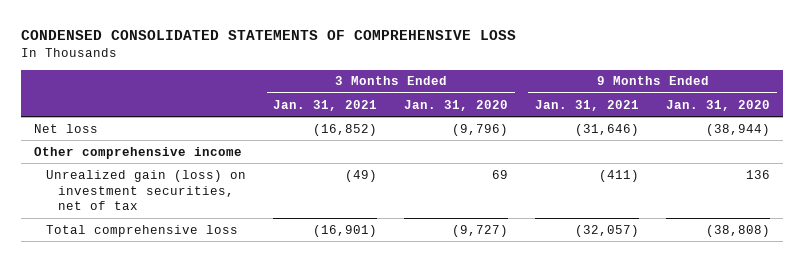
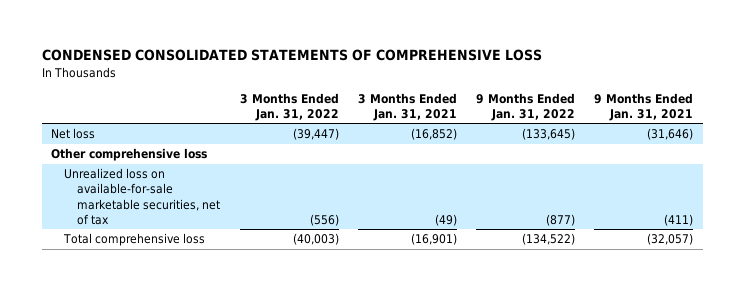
[404,99,509,111] Jan. 31, 2020 -> none
[666,99,771,111] Jan. 31, 2020 -> none
none -> [239,92,339,122] 3 Months Ended Jan. 31, 2022
none -> [475,92,575,122] 9 Months Ended Jan. 31, 2022
[34,146,243,159] Other comprehensive income -> [51,148,208,162] Other comprehensive loss
[46,169,247,211] Unrealized gain (loss) on investment securities, net of tax -> [64,168,221,225] Unrealized loss on available-for-sale marketable securities, net of tax

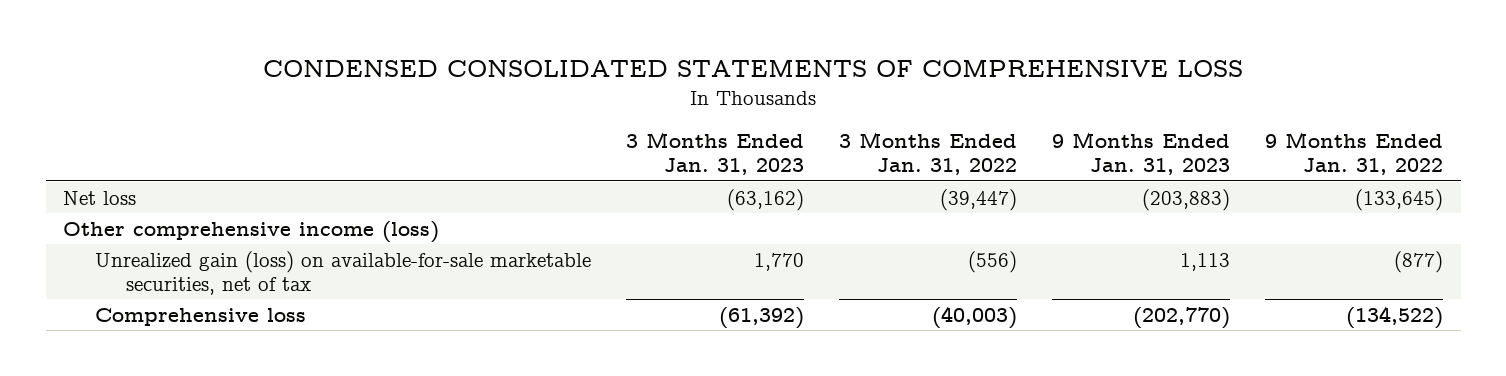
[357,92,457,122] 3 Months Ended Jan. 31, 2021 -> none
[594,92,694,122] 9 Months Ended Jan. 31, 2021 -> none
none -> [625,132,804,176] 3 Months Ended Jan. 31, 2023
none -> [1051,132,1230,176] 9 Months Ended Jan. 31, 2023
[51,148,208,162] Other comprehensive loss -> [63,220,440,243] Other comprehensive income (loss)
[64,168,221,225] Unrealized loss on available-for-sale marketable securities, net of tax -> [94,250,591,295] Unrealized gain (loss) on available-for-sale marketable securities, net of tax
[63,233,206,247] Total comprehensive loss -> [94,307,306,326] Comprehensive loss

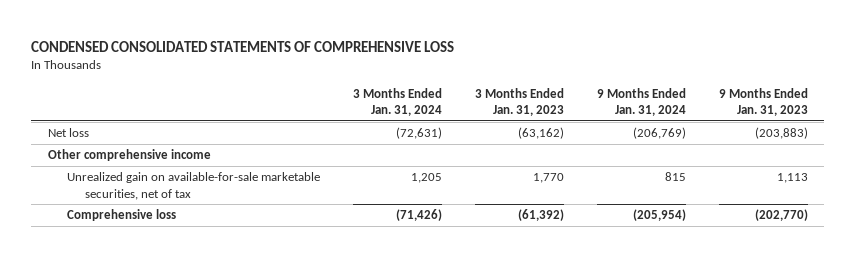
[838,132,1017,176] 3 Months Ended Jan. 31, 2022 -> none
[1265,132,1444,176] 9 Months Ended Jan. 31, 2022 -> none
none -> [352,87,442,116] 3 Months Ended Jan. 31, 2024
none -> [596,87,686,116] 9 Months Ended Jan. 31, 2024
[63,220,440,243] Other comprehensive income (loss) -> [47,149,211,162] Other comprehensive income
[94,250,591,295] Unrealized gain (loss) on available-for-sale marketable securities, net of tax -> [66,172,320,200] Unrealized gain on available-for-sale marketable securities, net of tax

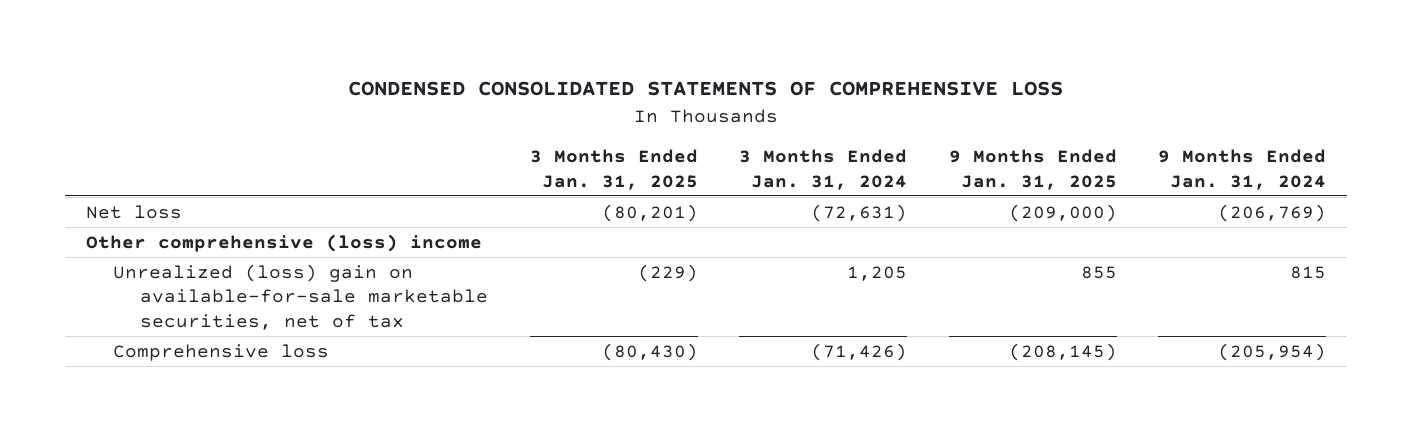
[474,87,564,116] 3 Months Ended Jan. 31, 2023 -> none
[718,87,808,116] 9 Months Ended Jan. 31, 2023 -> none
none -> [529,148,698,190] 3 Months Ended Jan. 31, 2025
none -> [948,148,1117,190] 9 Months Ended Jan. 31, 2025
[47,149,211,162] Other comprehensive income -> [85,233,482,252] Other comprehensive (loss) income
[66,172,320,200] Unrealized gain on available-for-sale marketable securities, net of tax -> [112,263,489,331] Unrealized (loss) gain on available-for-sale marketable securities, net of tax

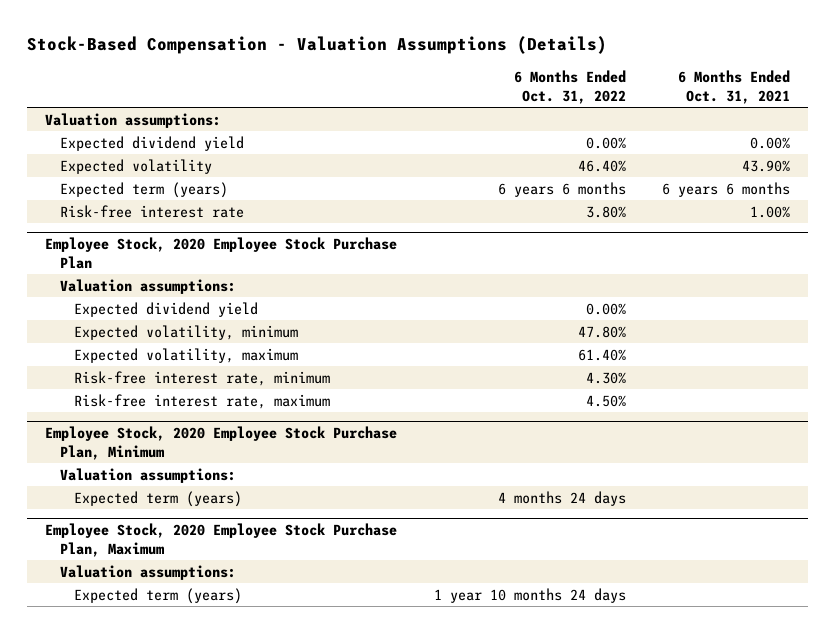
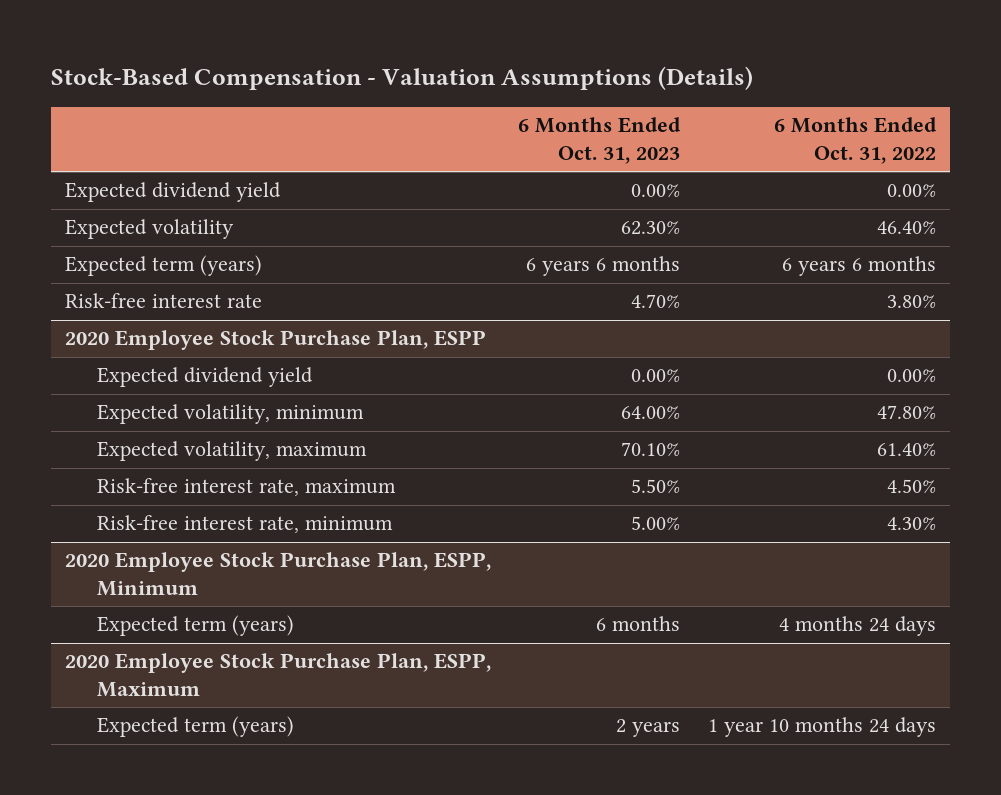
[677,69,790,104] 6 Months Ended Oct. 31, 2021 -> none
none -> [518,117,682,165] 6 Months Ended Oct. 31, 2023
[45,112,222,128] Valuation assumptions: -> none
[59,278,236,294] Valuation assumptions: -> none
[45,237,398,269] Employee Stock, 2020 Employee Stock Purchase Plan -> [64,330,486,351] 2020 Employee Stock Purchase Plan, ESPP
[74,370,331,386] Risk-free interest rate, minimum -> none
[59,467,236,483] Valuation assumptions: -> none
none -> [96,515,393,534] Risk-free interest rate, minimum
[45,426,398,460] Employee Stock, 2020 Employee Stock Purchase Plan, Minimum -> [64,552,491,597] 2020 Employee Stock Purchase Plan, ESPP, Minimum
[59,564,236,580] Valuation assumptions: -> none
[45,523,398,557] Employee Stock, 2020 Employee Stock Purchase Plan, Maximum -> [64,653,491,698] 2020 Employee Stock Purchase Plan, ESPP, Maximum

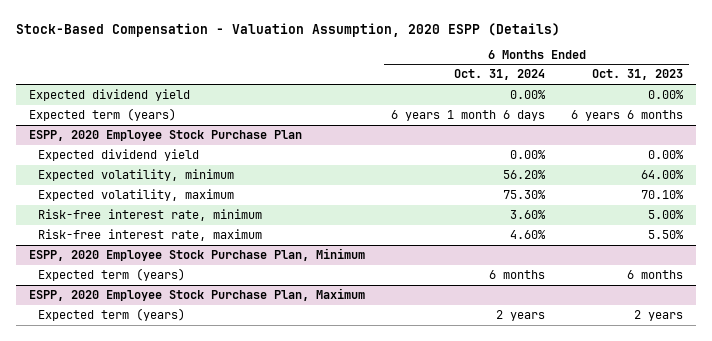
[50,65,753,90] Stock-Based Compensation - Valuation Assumptions (Details) -> [16,22,561,37] Stock-Based Compensation - Valuation Assumption, 2020 ESPP (Details)
[773,117,937,165] 6 Months Ended Oct. 31, 2022 -> none
none -> [453,69,545,81] Oct. 31, 2024
[64,219,234,240] Expected volatility -> none
[64,293,262,309] Risk-free interest rate -> none
[64,330,486,351] 2020 Employee Stock Purchase Plan, ESPP -> [29,129,303,141] ESPP, 2020 Employee Stock Purchase Plan
[96,478,396,497] Risk-free interest rate, maximum -> none
none -> [38,228,263,241] Risk-free interest rate, maximum
[64,552,491,597] 2020 Employee Stock Purchase Plan, ESPP, Minimum -> [29,247,366,261] ESPP, 2020 Employee Stock Purchase Plan, Minimum
[64,653,491,698] 2020 Employee Stock Purchase Plan, ESPP, Maximum -> [29,287,366,301] ESPP, 2020 Employee Stock Purchase Plan, Maximum

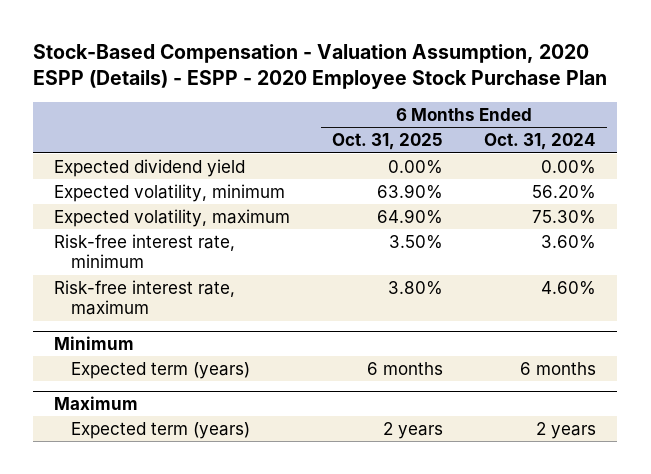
[16,22,561,37] Stock-Based Compensation - Valuation Assumption, 2020 ESPP (Details) -> [33,44,608,90] Stock-Based Compensation - Valuation Assumption, 2020 ESPP (Details) - ESPP - 2020 Employee Stock Purchase Plan
[591,69,683,81] Oct. 31, 2023 -> none
none -> [331,133,443,151] Oct. 31, 2025
[29,107,177,121] Expected term (years) -> none
[29,129,303,141] ESPP, 2020 Employee Stock Purchase Plan -> none
[38,148,200,161] Expected dividend yield -> none
[29,247,366,261] ESPP, 2020 Employee Stock Purchase Plan, Minimum -> none
none -> [54,335,135,350] Minimum
[29,287,366,301] ESPP, 2020 Employee Stock Purchase Plan, Maximum -> none
none -> [54,395,139,410] Maximum

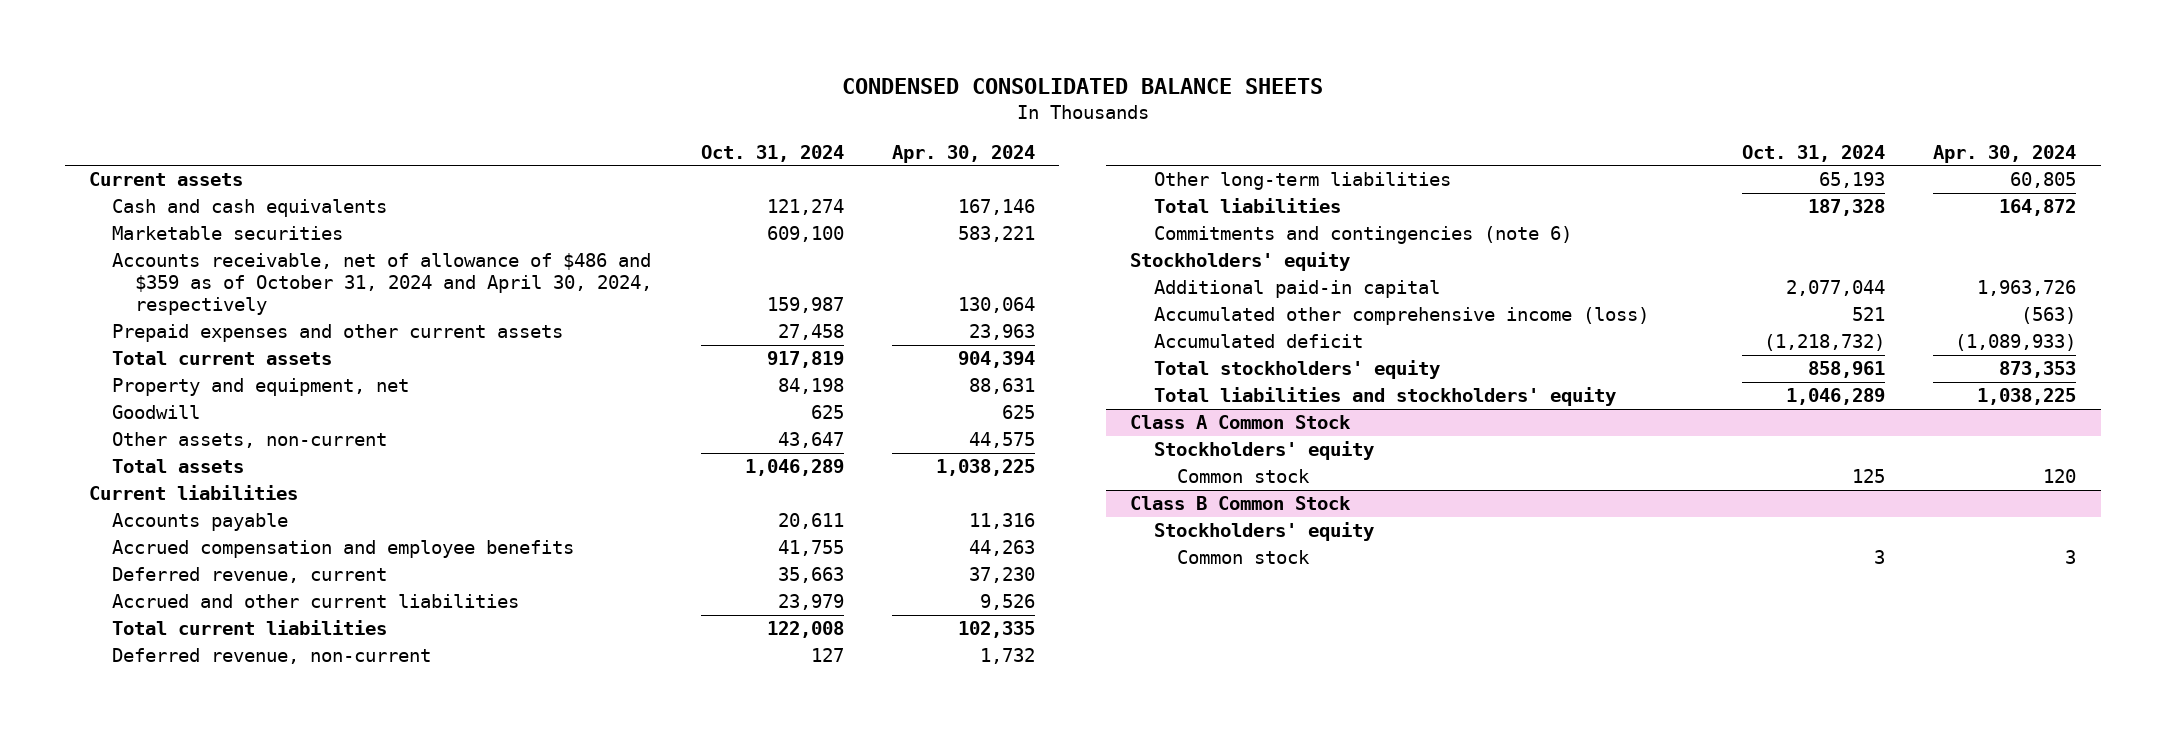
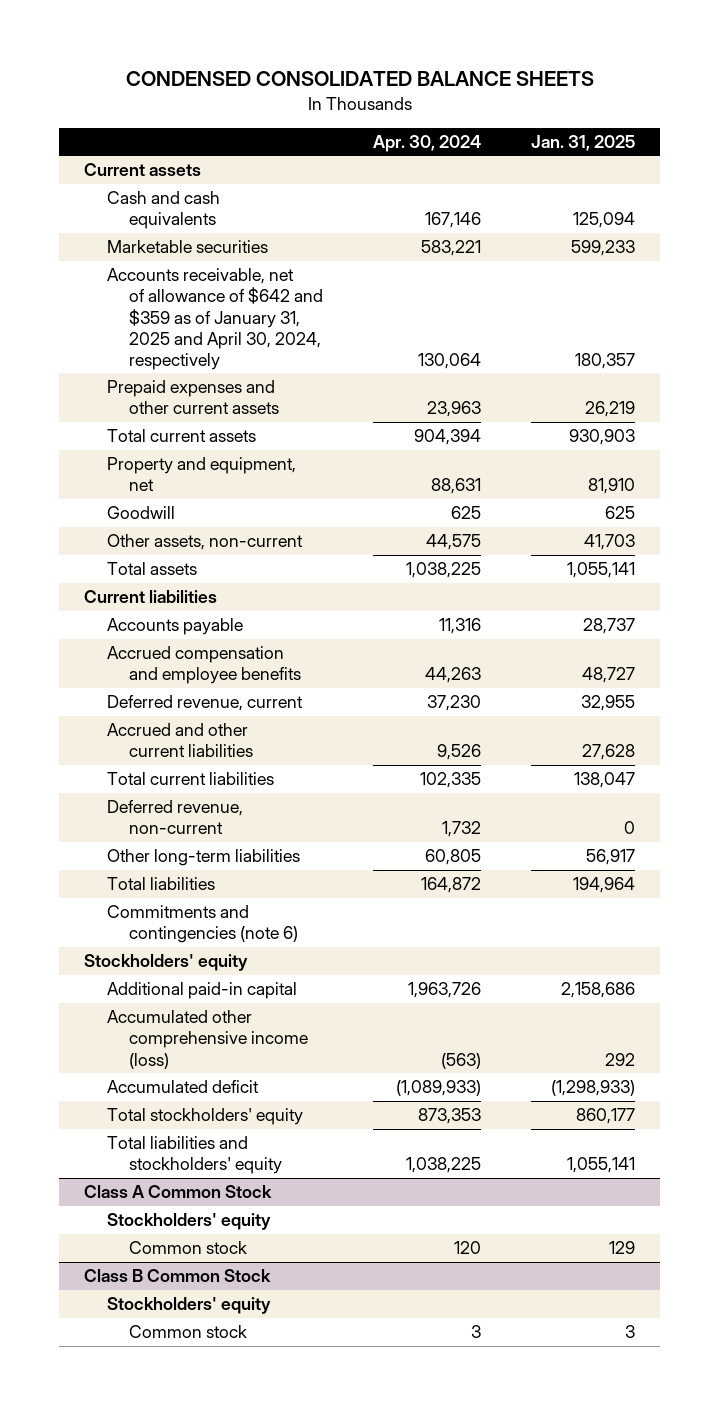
[700,144,844,162] Oct. 31, 2024 -> none
none -> [531,135,636,152] Jan. 31, 2025
[112,253,653,316] Accounts receivable, net of allowance of $486 and $359 as of October 31, 2024 and April 30, 2024, respectively -> [106,268,324,370] Accounts receivable, net of allowance of $642 and $359 as of January 31, 2025 and April 30, 2024, respectively

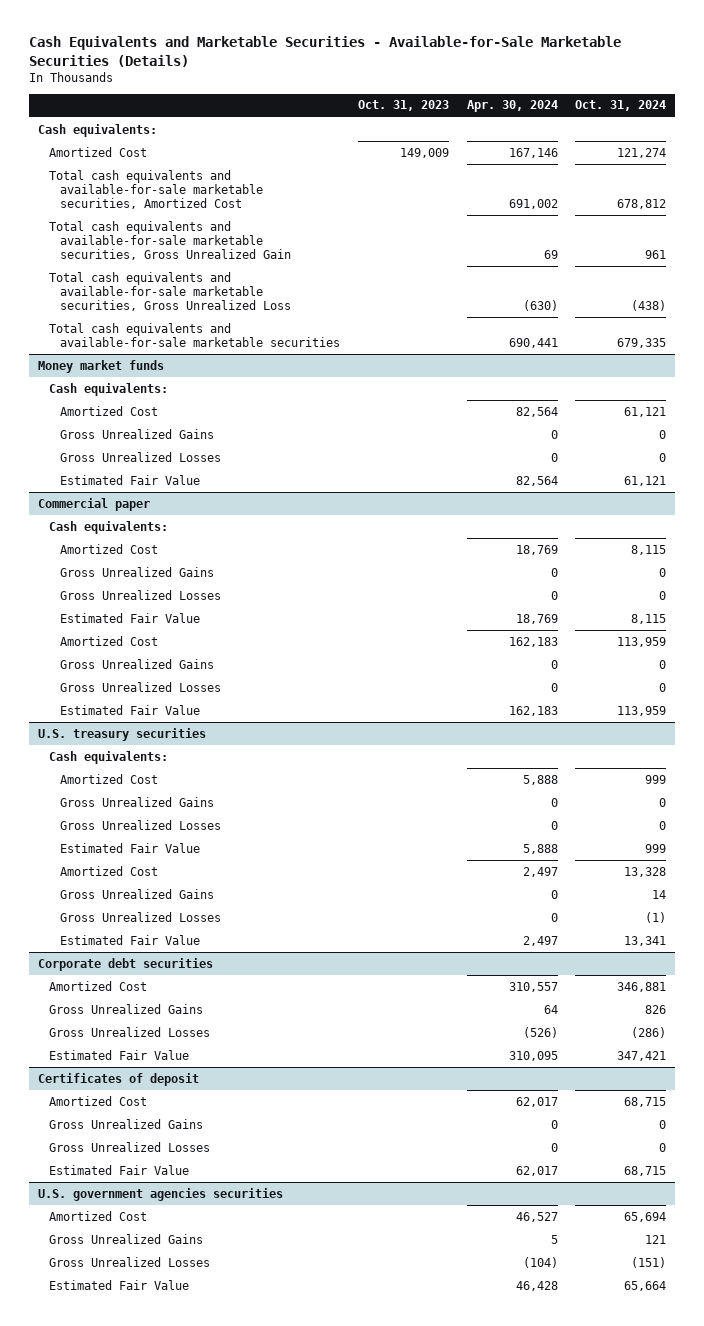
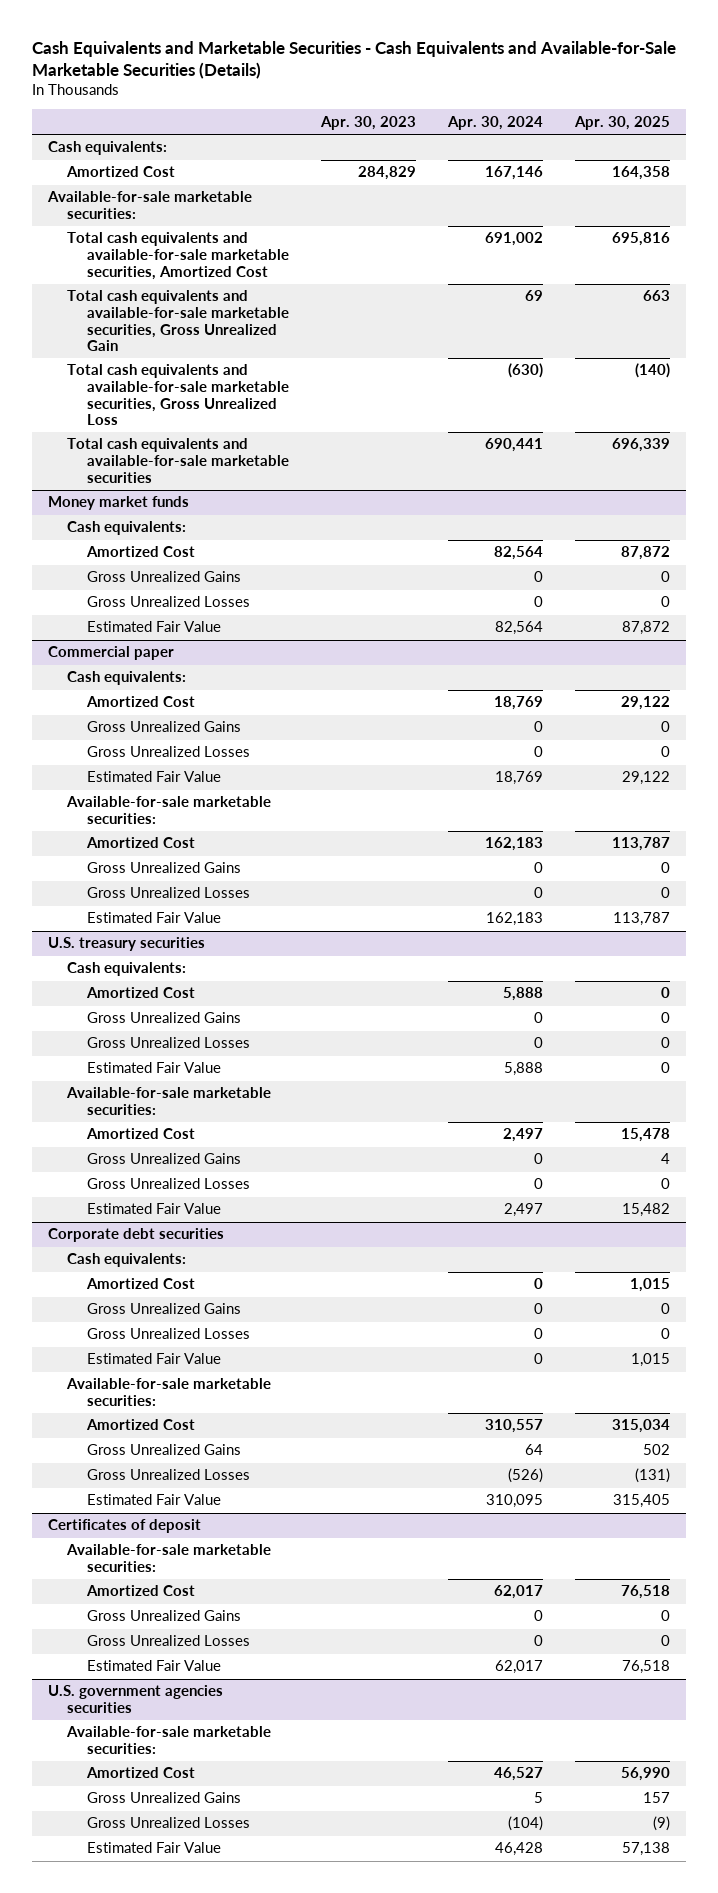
[28,36,621,67] Cash Equivalents and Marketable Securities - Available-for-Sale Marketable Securities (Details) -> [31,40,676,79] Cash Equivalents and Marketable Securities - Cash Equivalents and Available-for-Sale Marketable Securities (Details)
[357,100,449,112] Oct. 31, 2023 -> none
[575,100,667,112] Oct. 31, 2024 -> none
none -> [319,115,416,130] Apr. 30, 2023
none -> [573,115,670,130] Apr. 30, 2025
none -> [46,191,252,220] Available-for-sale marketable securities:
none -> [66,796,272,825] Available-for-sale marketable securities:
none -> [66,1087,272,1116] Available-for-sale marketable securities:
none -> [67,1253,187,1268] Cash equivalents:
none -> [85,1278,195,1290] Amortized Cost
none -> [86,1303,241,1315] Gross Unrealized Gains
none -> [86,1328,250,1340] Gross Unrealized Losses
none -> [86,1353,221,1365] Estimated Fair Value
none -> [66,1378,272,1407] Available-for-sale marketable securities:
none -> [66,1544,272,1573] Available-for-sale marketable securities:
none -> [66,1726,272,1755] Available-for-sale marketable securities:

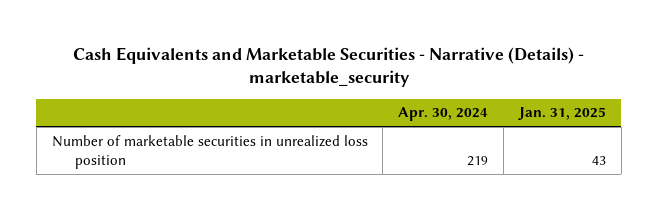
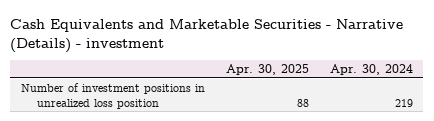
[72,46,584,88] Cash Equivalents and Marketable Securities - Narrative (Details) - marketable_security -> [10,18,404,53] Cash Equivalents and Marketable Securities - Narrative (Details) - investment
[517,107,606,121] Jan. 31, 2025 -> none
none -> [225,63,309,75] Apr. 30, 2025
[51,134,368,170] Number of marketable securities in unrealized loss position -> [20,83,205,109] Number of investment positions in unrealized loss position

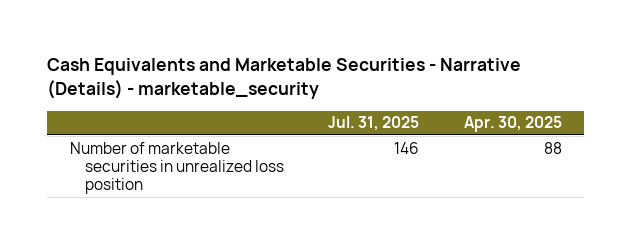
[10,18,404,53] Cash Equivalents and Marketable Securities - Narrative (Details) - investment -> [47,58,522,100] Cash Equivalents and Marketable Securities - Narrative (Details) - marketable_security
[329,63,413,75] Apr. 30, 2024 -> none
none -> [328,116,420,132] Jul. 31, 2025
[20,83,205,109] Number of investment positions in unrealized loss position -> [69,141,284,195] Number of marketable securities in unrealized loss position

